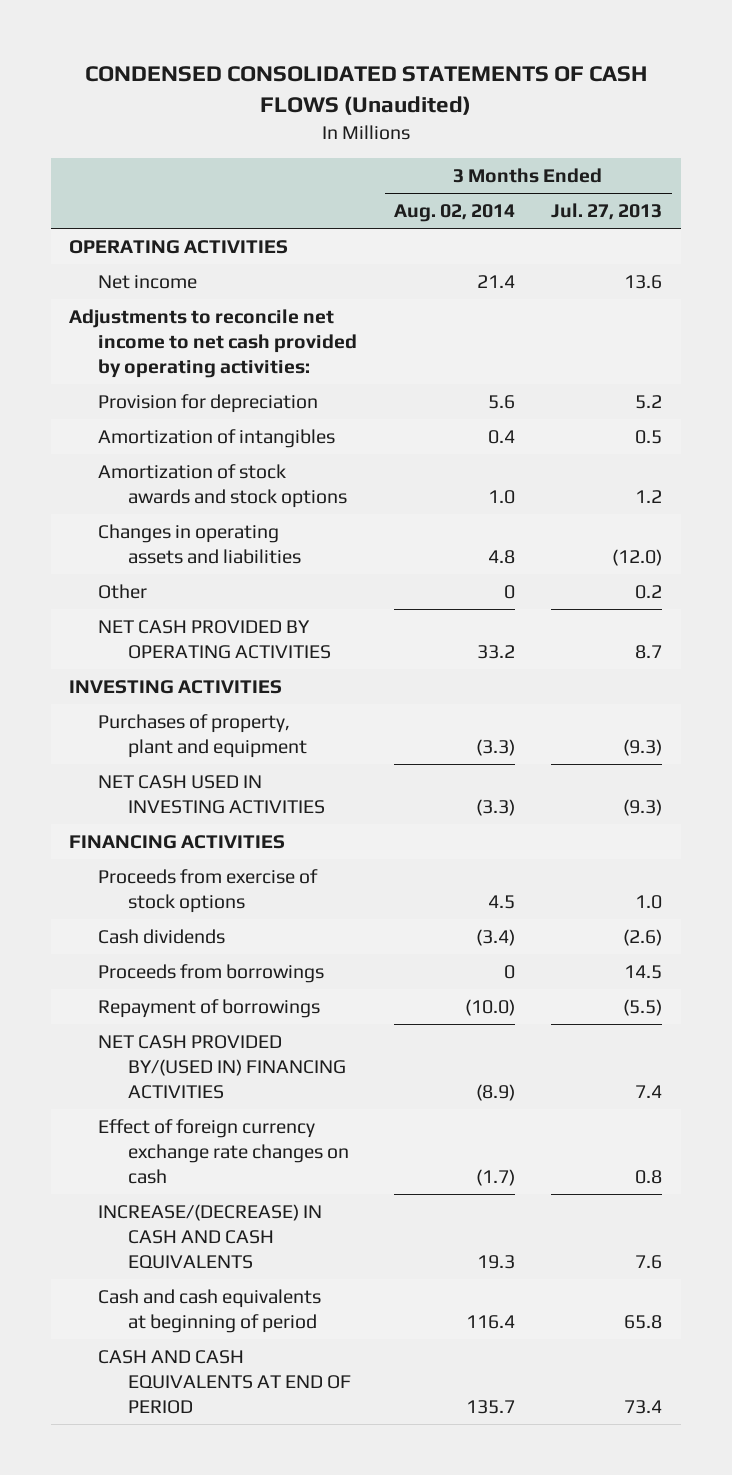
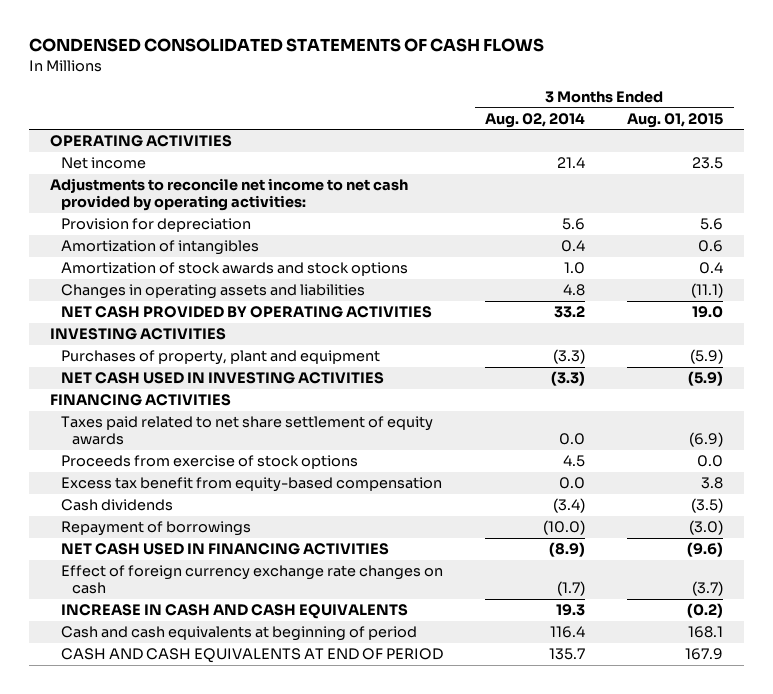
[84,66,647,116] CONDENSED CONSOLIDATED STATEMENTS OF CASH FLOWS (Unaudited) -> [28,38,544,53] CONDENSED CONSOLIDATED STATEMENTS OF CASH FLOWS
[551,203,663,221] Jul. 27, 2013 -> none
none -> [627,112,724,128] Aug. 01, 2015
[98,583,148,599] Other -> none
none -> [60,416,433,446] Taxes paid related to net share settlement of equity awards
none -> [60,477,442,493] Excess tax benefit from equity-based compensation
[98,963,325,983] Proceeds from borrowings -> none
[98,1034,346,1100] NET CASH PROVIDED BY/(USED IN) FINANCING ACTIVITIES -> [60,543,389,556] NET CASH USED IN FINANCING ACTIVITIES
[98,1203,323,1270] INCREASE/(DECREASE) IN CASH AND CASH EQUIVALENTS -> [60,604,408,620] INCREASE IN CASH AND CASH EQUIVALENTS

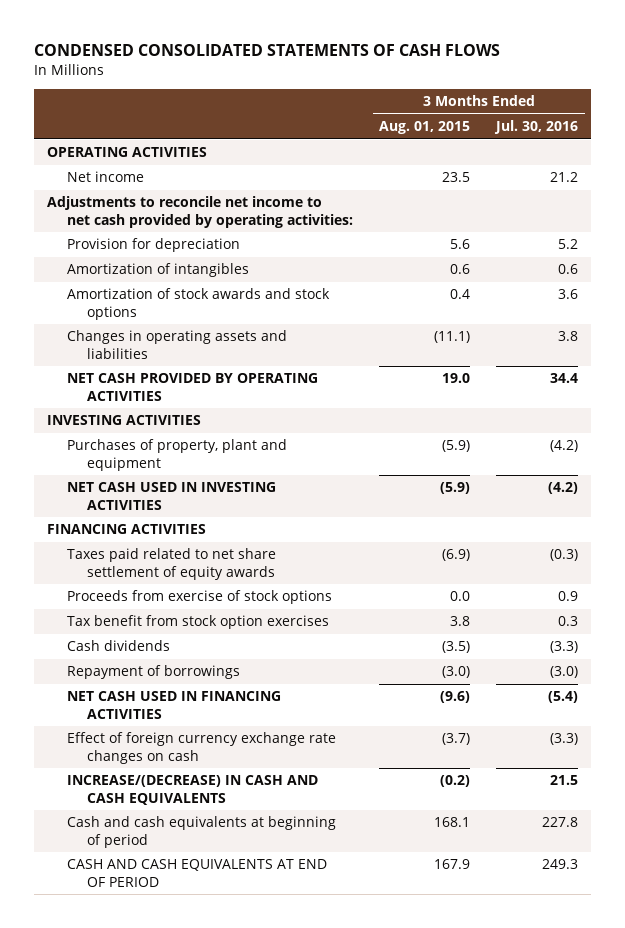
[485,112,586,128] Aug. 02, 2014 -> none
none -> [494,120,579,135] Jul. 30, 2016
[60,477,442,493] Excess tax benefit from equity-based compensation -> [67,615,330,630] Tax benefit from stock option exercises
[60,604,408,620] INCREASE IN CASH AND CASH EQUIVALENTS -> [67,775,319,805] INCREASE/(DECREASE) IN CASH AND CASH EQUIVALENTS

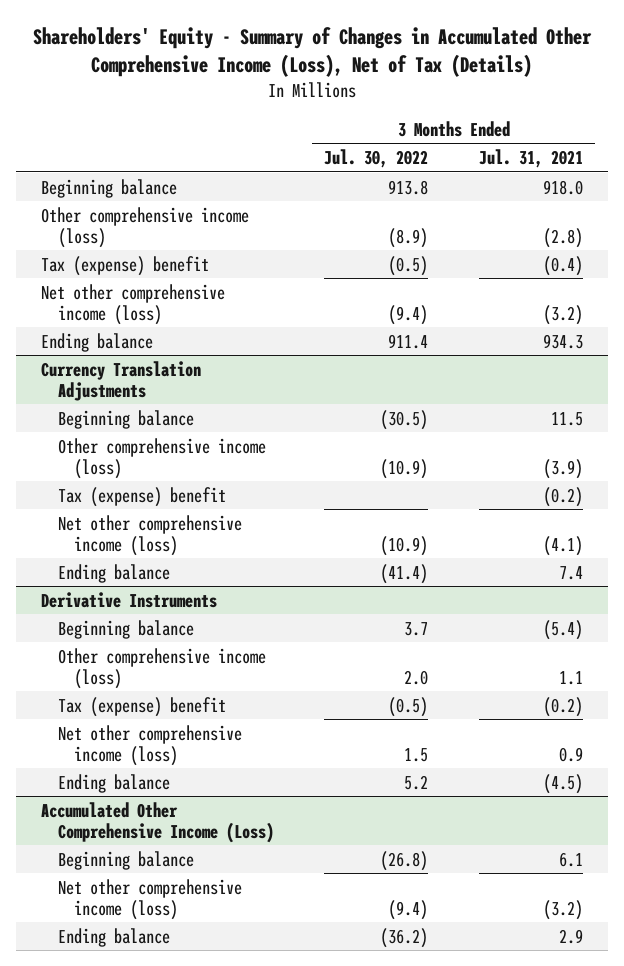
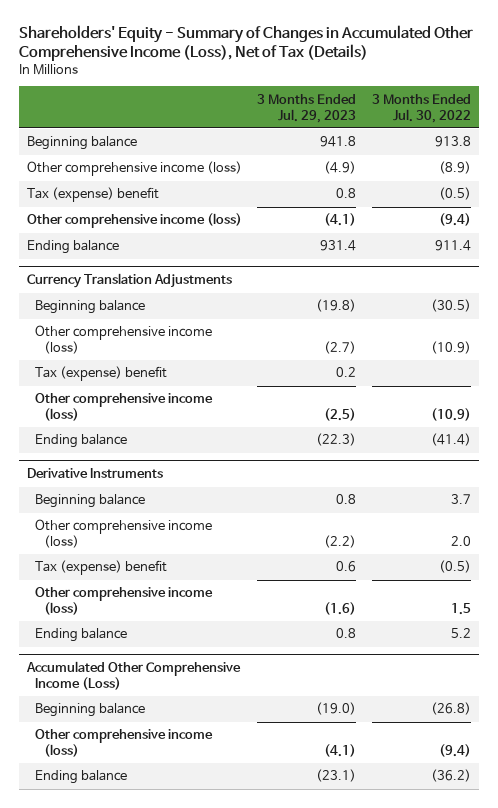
[478,149,583,169] Jul. 31, 2021 -> none
none -> [257,93,357,123] 3 Months Ended Jul. 29, 2023
[40,283,225,325] Net other comprehensive income (loss) -> [26,213,242,229] Other comprehensive income (loss)
[57,514,242,556] Net other comprehensive income (loss) -> [35,393,214,422] Other comprehensive income (loss)
[57,724,242,766] Net other comprehensive income (loss) -> [35,587,214,616] Other comprehensive income (loss)
[57,878,242,920] Net other comprehensive income (loss) -> [35,729,214,758] Other comprehensive income (loss)

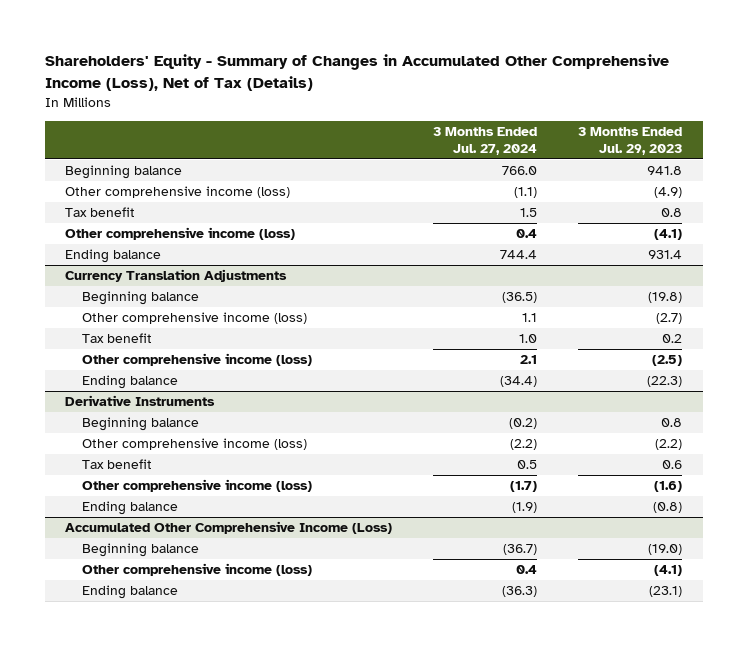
[372,93,472,123] 3 Months Ended Jul. 30, 2022 -> none
none -> [433,127,538,155] 3 Months Ended Jul. 27, 2024
[26,187,159,203] Tax (expense) benefit -> [65,207,136,218] Tax benefit
[35,366,168,382] Tax (expense) benefit -> [81,333,152,344] Tax benefit
[35,560,168,576] Tax (expense) benefit -> [81,459,152,470] Tax benefit
[336,628,357,639] 0.8 -> [653,502,683,514] (0.8)

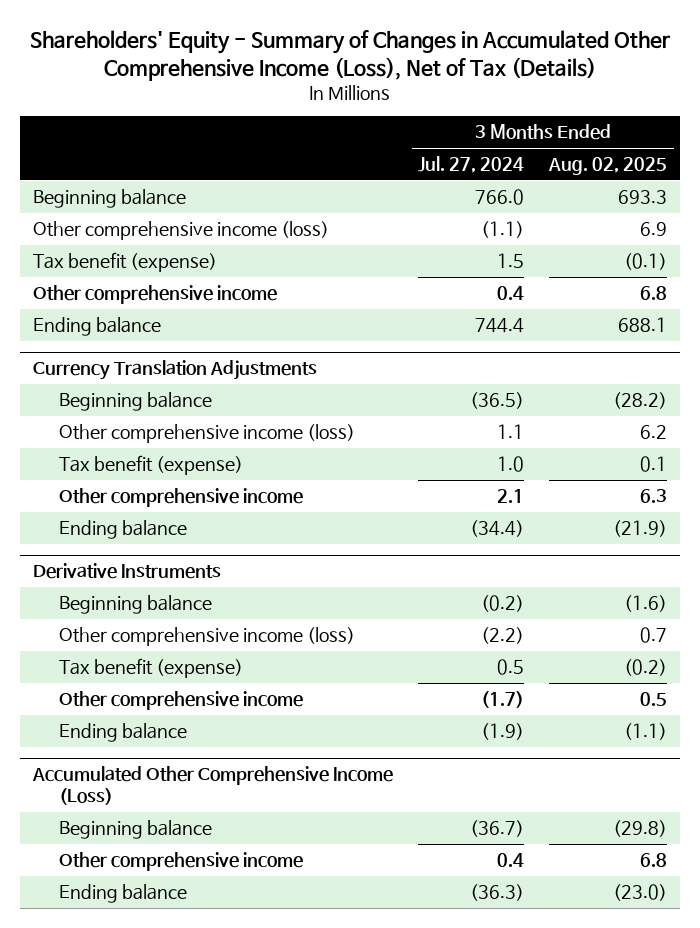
[578,127,683,155] 3 Months Ended Jul. 29, 2023 -> none
none -> [548,157,668,176] Aug. 02, 2025
[65,207,136,218] Tax benefit -> [32,252,217,273] Tax benefit (expense)
[65,227,296,241] Other comprehensive income (loss) -> [32,285,277,305] Other comprehensive income
[81,333,152,344] Tax benefit -> [58,455,243,476] Tax benefit (expense)
[81,353,312,367] Other comprehensive income (loss) -> [58,488,303,508] Other comprehensive income
[81,459,152,470] Tax benefit -> [58,658,243,679] Tax benefit (expense)
[81,479,312,493] Other comprehensive income (loss) -> [58,691,303,711] Other comprehensive income
[81,563,312,577] Other comprehensive income (loss) -> [58,852,303,872] Other comprehensive income

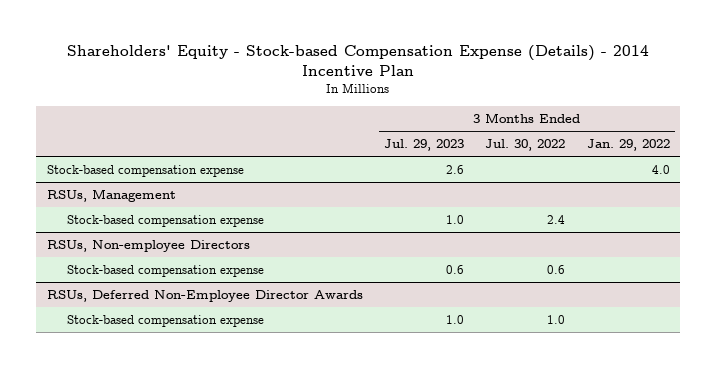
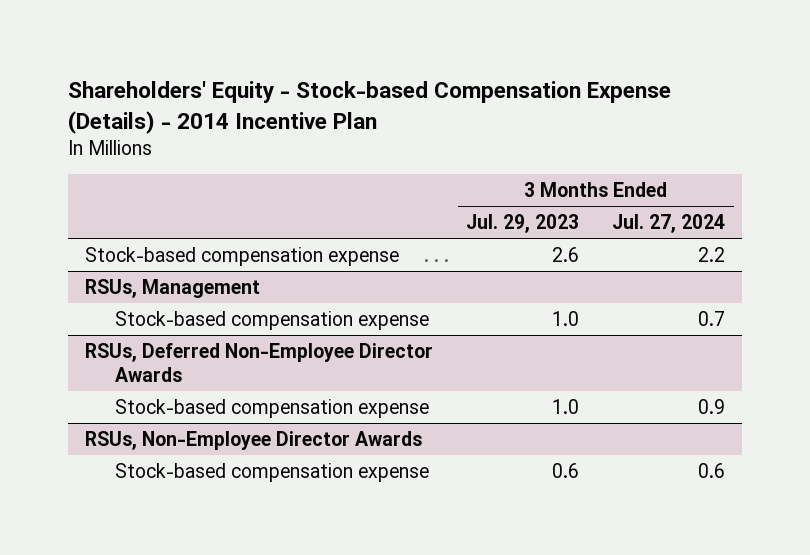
[485,139,566,152] Jul. 30, 2022 -> none
[586,139,670,152] Jan. 29, 2022 -> none
none -> [612,214,726,234] Jul. 27, 2024
[46,239,250,252] RSUs, Non-employee Directors -> none
[66,264,264,277] Stock-based compensation expense -> none
none -> [84,430,422,450] RSUs, Non-Employee Director Awards
none -> [114,462,429,482] Stock-based compensation expense

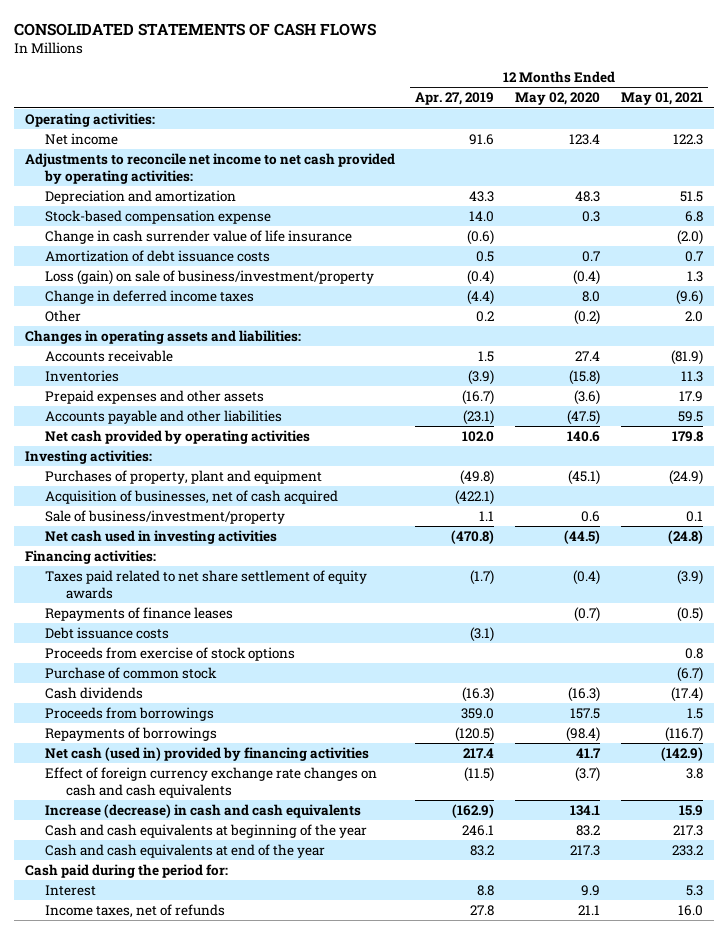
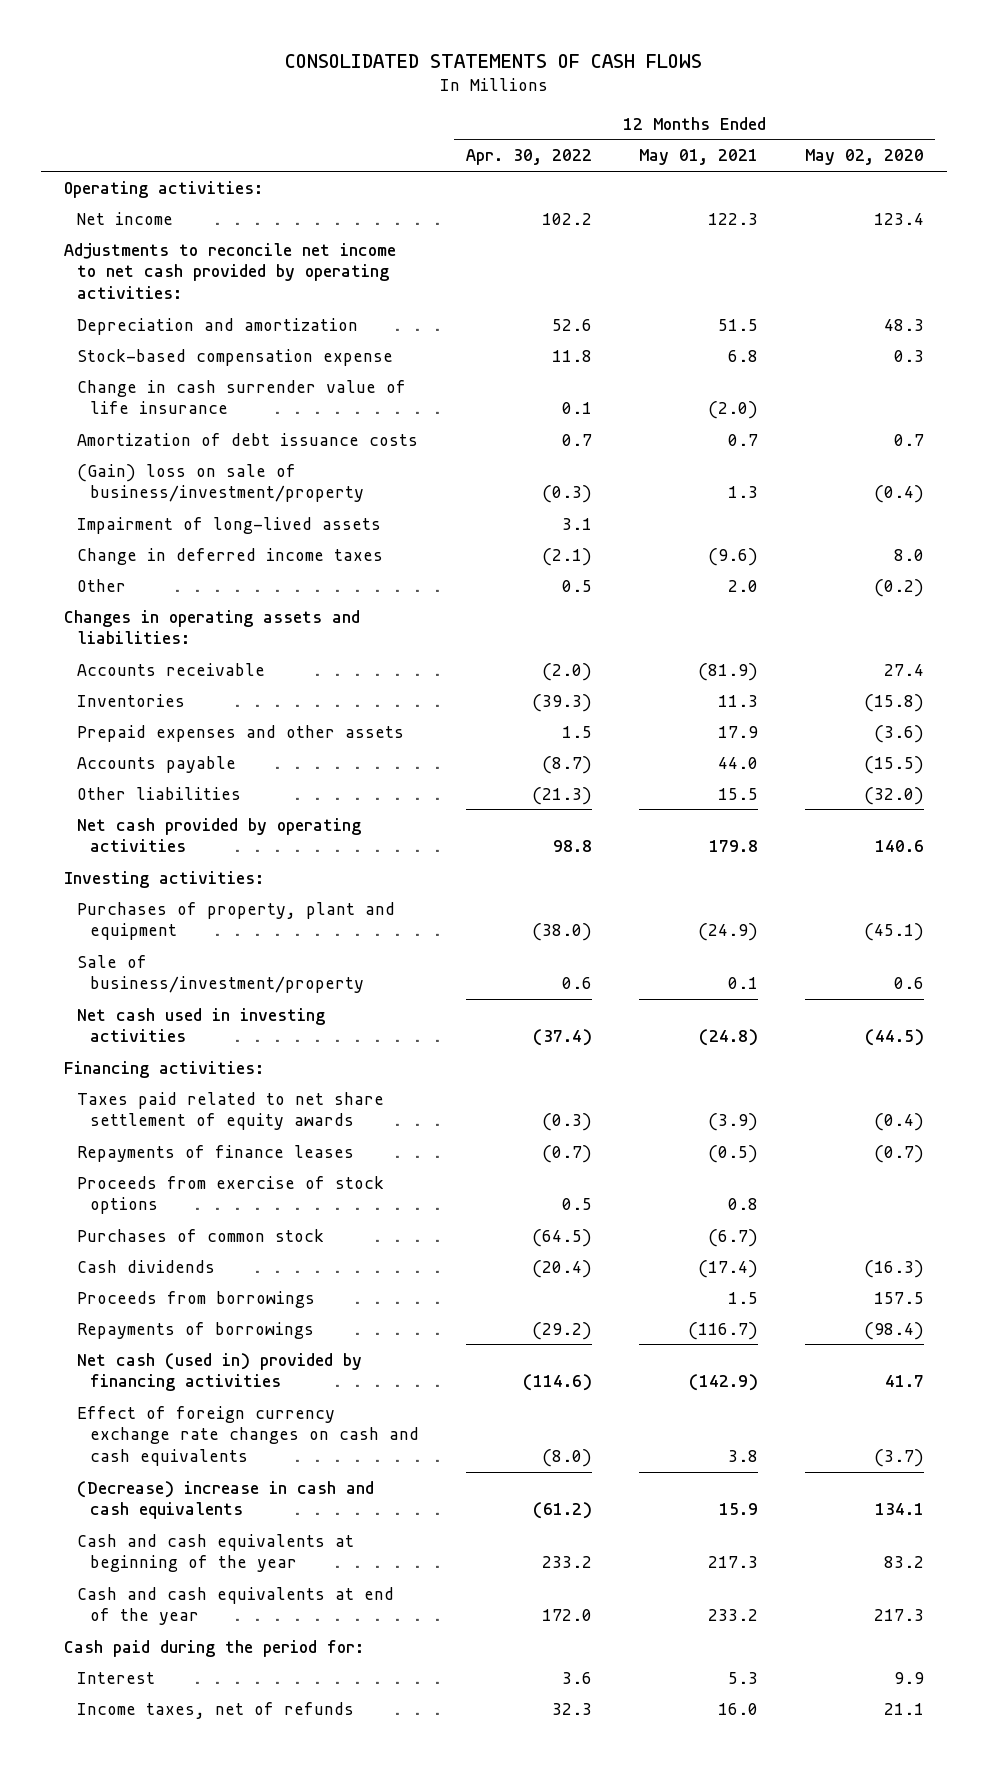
[415,92,495,106] Apr. 27, 2019 -> none
none -> [465,149,592,166] Apr. 30, 2022
[45,270,375,286] Loss (gain) on sale of business/investment/property -> [76,463,364,503] (Gain) loss on sale of business/investment/property
none -> [76,516,381,534] Impairment of long-lived assets
[45,410,283,425] Accounts payable and other liabilities -> none
none -> [76,755,236,773] Accounts payable
none -> [76,786,241,800] Other liabilities
[45,490,339,505] Acquisition of businesses, net of cash acquired -> none
[45,627,170,640] Debt issuance costs -> none
[45,667,218,680] Purchase of common stock -> [76,1228,324,1242] Purchases of common stock
[45,804,362,819] Increase (decrease) in cash and cash equivalents -> [76,1480,374,1520] (Decrease) increase in cash and cash equivalents

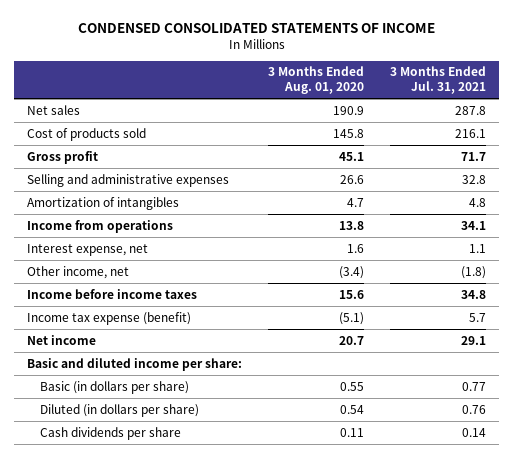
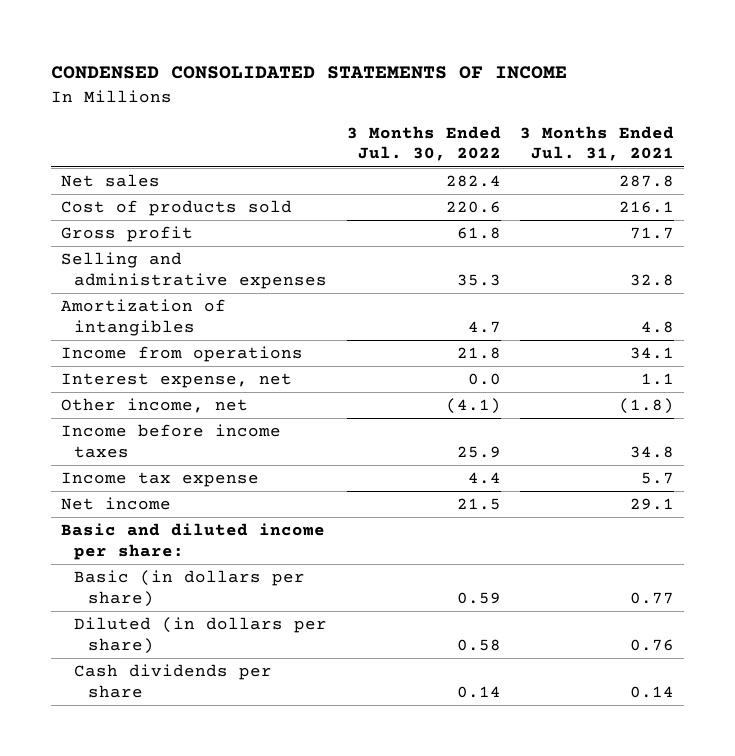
[268,66,365,95] 3 Months Ended Aug. 01, 2020 -> none
none -> [346,125,501,162] 3 Months Ended Jul. 30, 2022
[27,311,192,325] Income tax expense (benefit) -> [61,472,260,488] Income tax expense

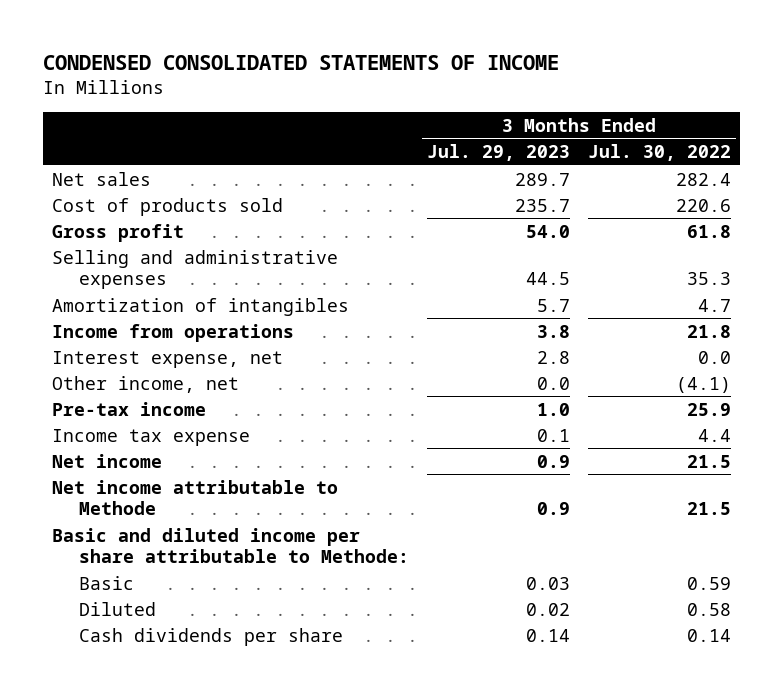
[520,125,675,162] 3 Months Ended Jul. 31, 2021 -> none
none -> [426,144,570,162] Jul. 29, 2023
[61,424,282,458] Income before income taxes -> [51,401,206,416] Pre-tax income
none -> [51,479,338,515] Net income attributable to Methode
[61,523,326,560] Basic and diluted income per share: -> [51,527,409,563] Basic and diluted income per share attributable to Methode:
[74,570,306,607] Basic (in dollars per share) -> [78,575,134,590] Basic
[74,617,328,654] Diluted (in dollars per share) -> [78,601,156,616] Diluted

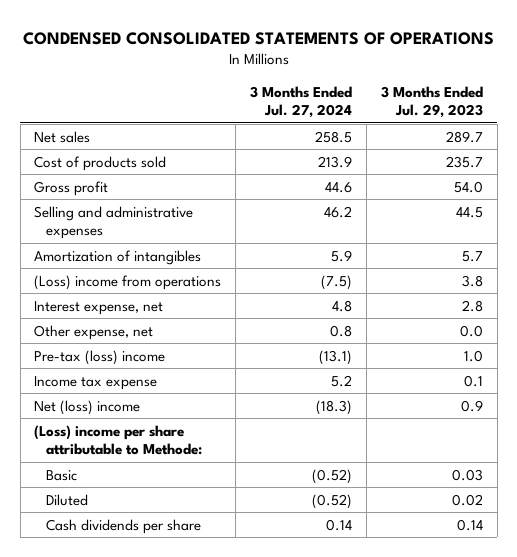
[42,55,559,71] CONDENSED CONSOLIDATED STATEMENTS OF INCOME -> [22,31,494,45] CONDENSED CONSOLIDATED STATEMENTS OF OPERATIONS
[587,144,731,162] Jul. 30, 2022 -> none
none -> [250,86,353,119] 3 Months Ended Jul. 27, 2024
[51,323,294,342] Income from operations -> [34,274,222,290] (Loss) income from operations
[51,375,239,393] Other income, net -> [34,324,154,340] Other expense, net
[51,401,206,416] Pre-tax income -> [34,349,166,365] Pre-tax (loss) income
[51,479,338,515] Net income attributable to Methode -> none
[51,453,162,468] Net income -> [34,399,141,415] Net (loss) income
[51,527,409,563] Basic and diluted income per share attributable to Methode: -> [34,424,202,455] (Loss) income per share attributable to Methode:

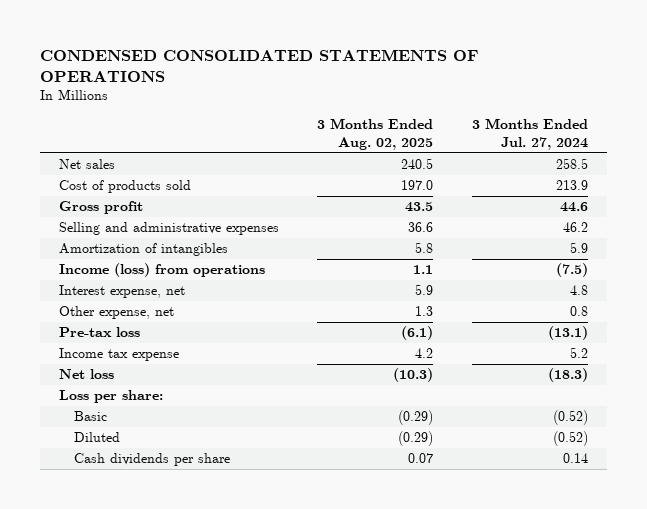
[380,86,483,119] 3 Months Ended Jul. 29, 2023 -> none
none -> [317,118,434,150] 3 Months Ended Aug. 02, 2025
[34,274,222,290] (Loss) income from operations -> [58,263,265,278] Income (loss) from operations
[34,349,166,365] Pre-tax (loss) income -> [58,327,140,338] Pre-tax loss
[34,399,141,415] Net (loss) income -> [58,369,114,380] Net loss
[34,424,202,455] (Loss) income per share attributable to Methode: -> [58,390,163,404] Loss per share:

